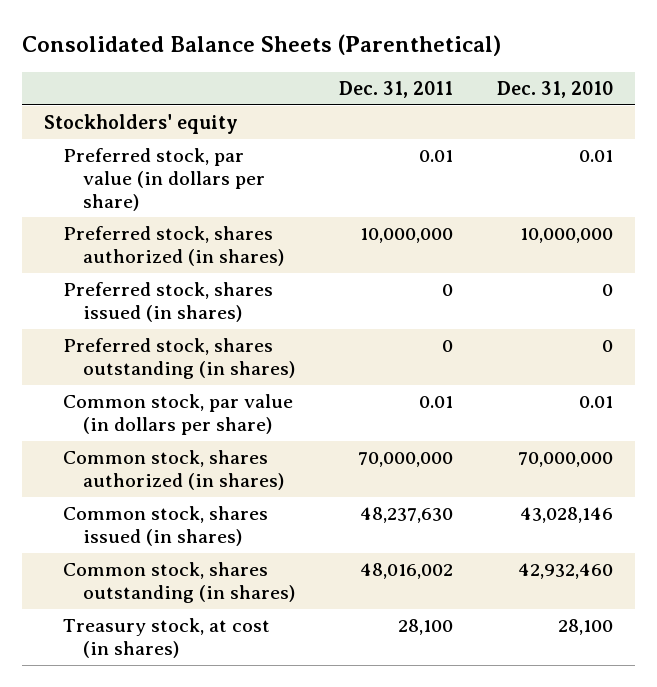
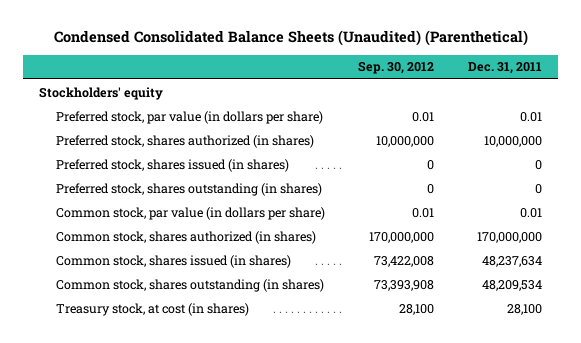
[21,34,501,57] Consolidated Balance Sheets (Parenthetical) -> [53,30,528,47] Condensed Consolidated Balance Sheets (Unaudited) (Parenthetical)
[497,81,614,99] Dec. 31, 2010 -> none
none -> [358,61,435,75] Sep. 30, 2012
[358,452,454,468] 70,000,000 -> [476,231,542,243] 170,000,000
[360,507,454,524] 48,237,630 -> [481,255,542,267] 48,237,634
[360,563,454,580] 48,016,002 -> [481,279,542,291] 48,209,534

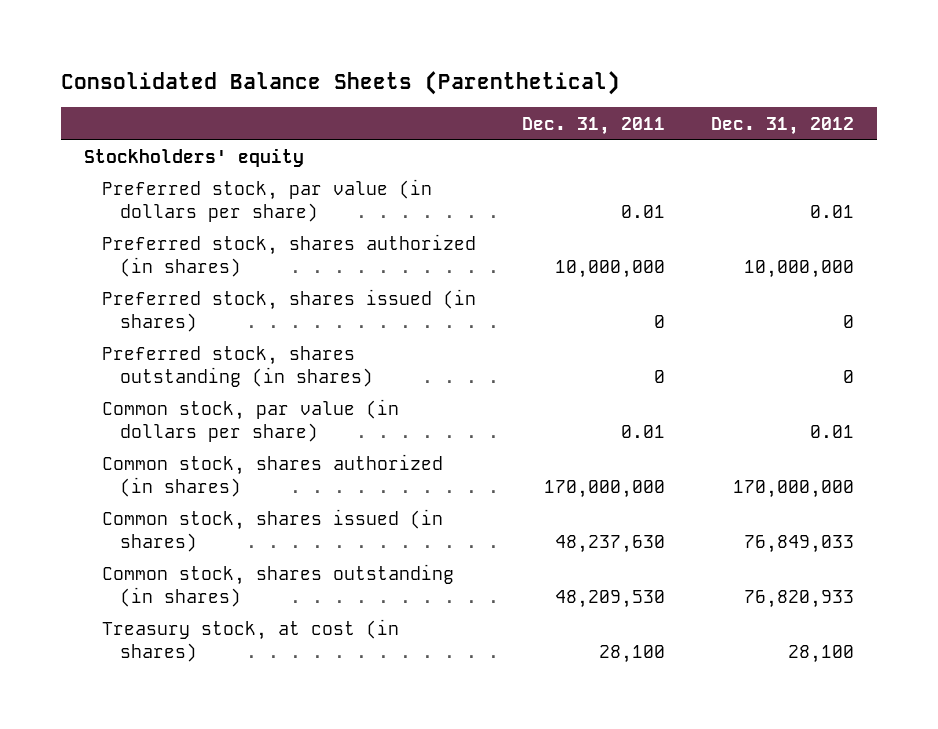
[53,30,528,47] Condensed Consolidated Balance Sheets (Unaudited) (Parenthetical) -> [61,71,621,96] Consolidated Balance Sheets (Parenthetical)
[358,61,435,75] Sep. 30, 2012 -> none
none -> [710,116,854,135] Dec. 31, 2012
[481,255,542,267] 48,237,634 -> [554,535,665,554] 48,237,630
[481,279,542,291] 48,209,534 -> [554,590,665,609] 48,209,530

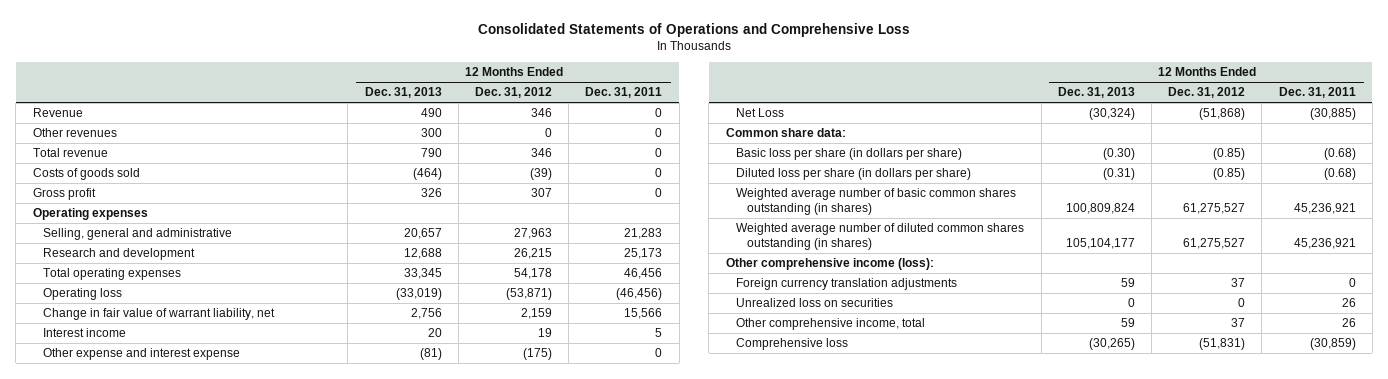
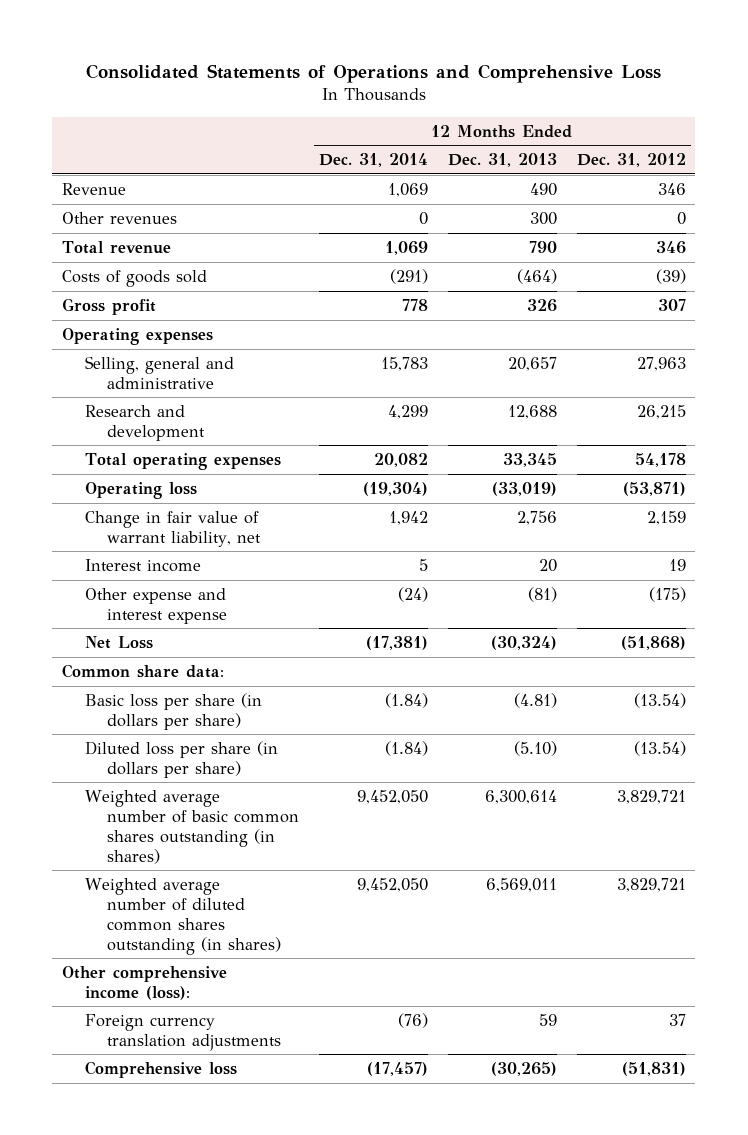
[585,87,663,99] Dec. 31, 2011 -> none
none -> [318,153,428,168] Dec. 31, 2014
[1102,148,1135,161] (0.30) -> [513,692,557,708] (4.81)
[1213,148,1246,161] (0.85) -> [633,692,686,708] (13.54)
[1102,168,1135,181] (0.31) -> [513,740,557,756] (5.10)
[1213,168,1246,181] (0.85) -> [633,740,686,756] (13.54)
[1065,203,1135,215] 100,809,824 -> [484,789,557,804] 6,300,614
[1183,203,1246,215] 61,275,527 -> [616,789,686,804] 3,829,721
[1065,238,1135,250] 105,104,177 -> [485,877,557,892] 6,569,011
[1183,238,1246,250] 61,275,527 -> [616,877,686,892] 3,829,721
[736,298,894,308] Unrealized loss on securities -> none
[736,318,926,331] Other comprehensive income, total -> none

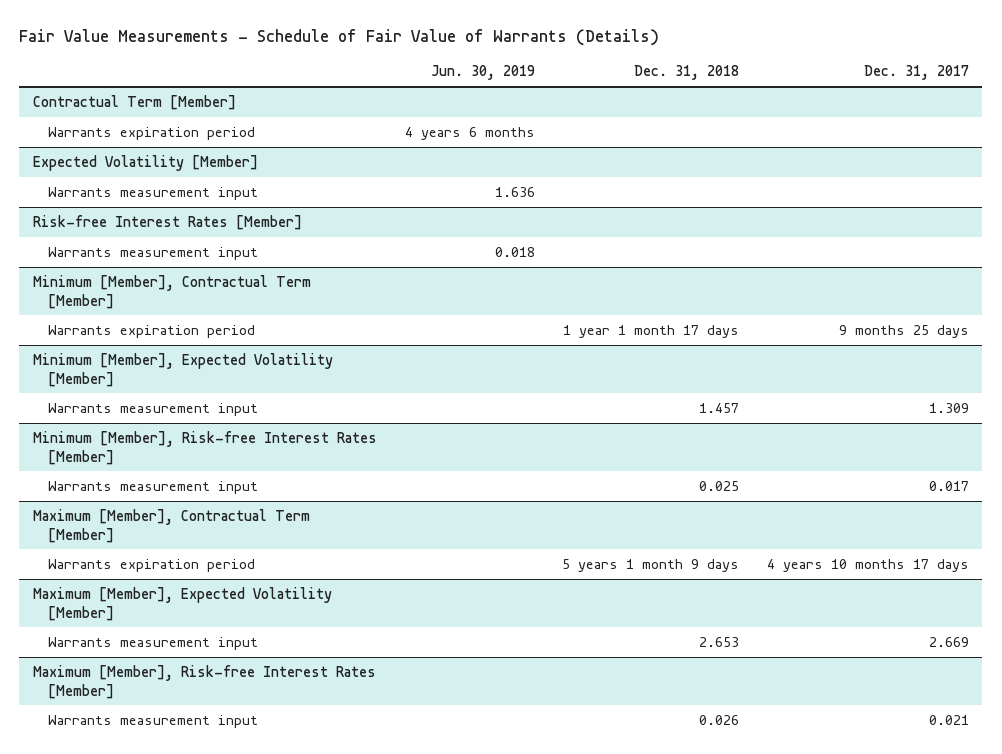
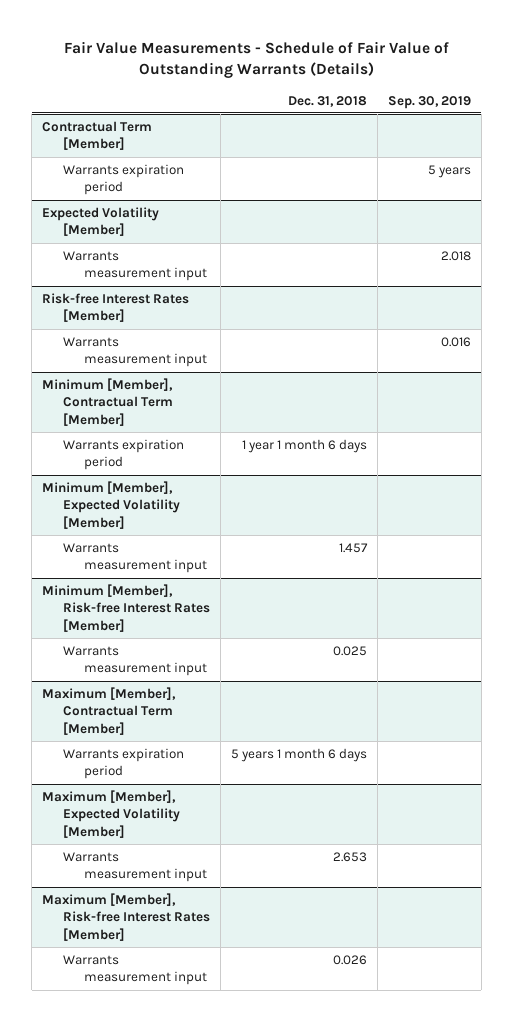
[19,29,660,47] Fair Value Measurements - Schedule of Fair Value of Warrants (Details) -> [63,40,449,79] Fair Value Measurements - Schedule of Fair Value of Outstanding Warrants (Details)
[430,65,535,81] Jun. 30, 2019 -> none
[863,65,969,81] Dec. 31, 2017 -> none
none -> [387,95,471,109] Sep. 30, 2019
[563,324,740,338] 1 year 1 month 17 days -> [241,438,367,453] 1 year 1 month 6 days
[562,558,740,572] 5 years 1 month 9 days -> [230,747,367,762] 5 years 1 month 6 days

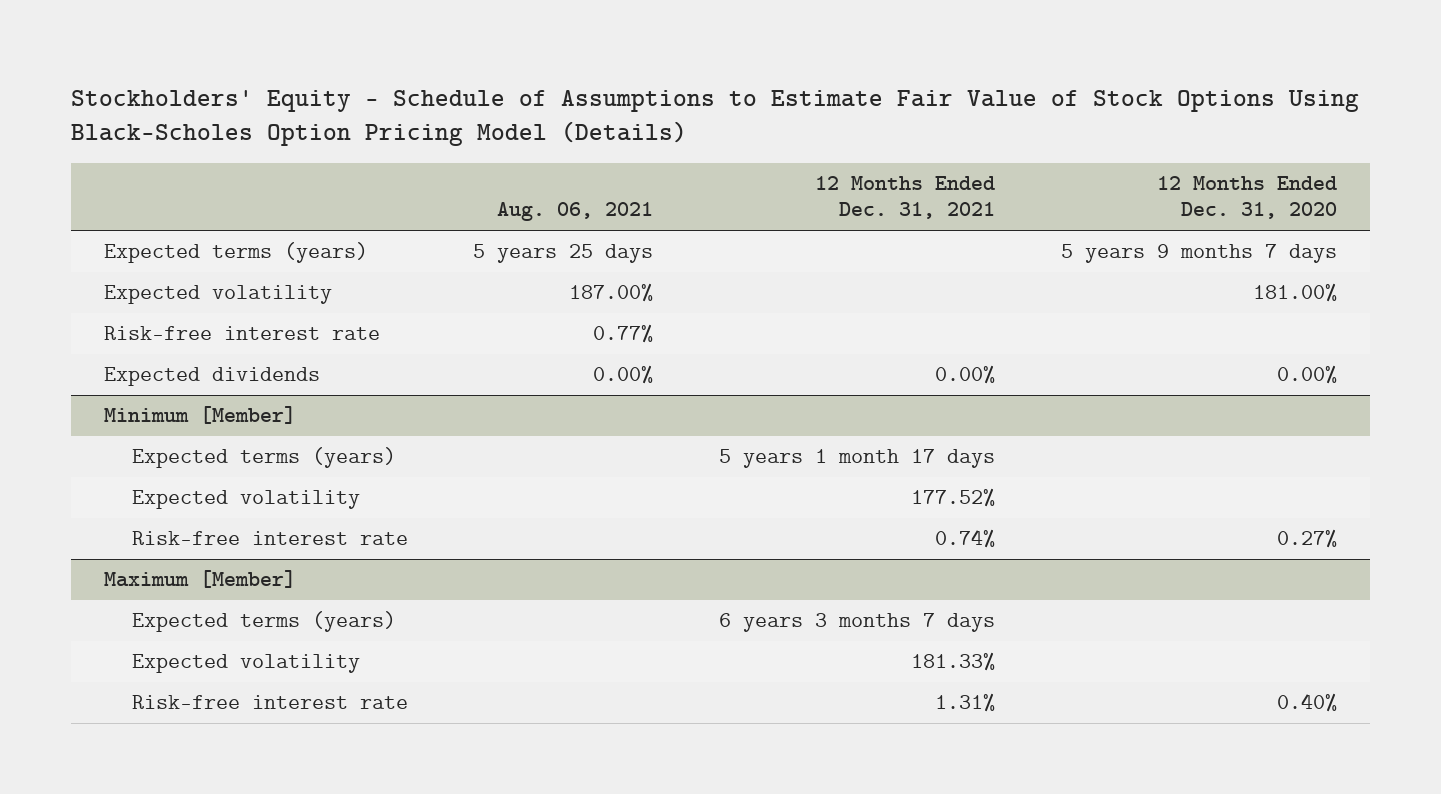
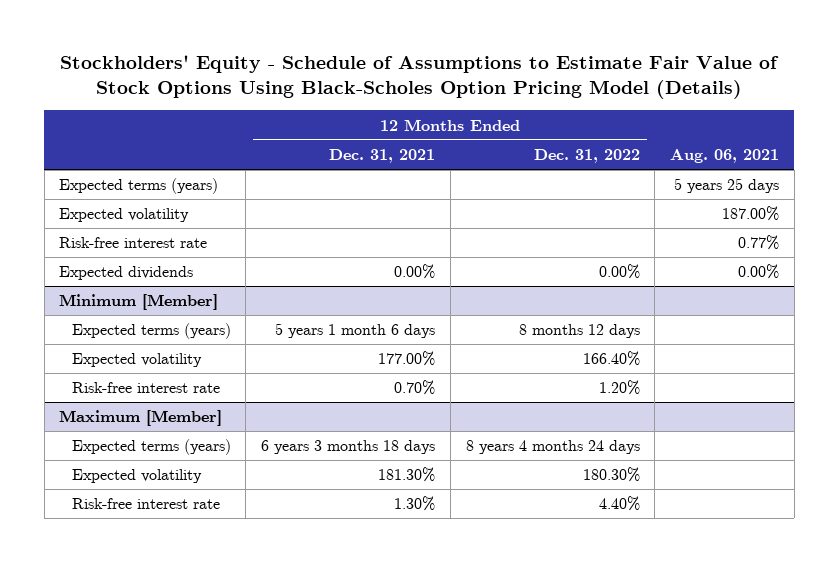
[1157,176,1338,220] 12 Months Ended Dec. 31, 2020 -> none
none -> [533,148,640,163] Dec. 31, 2022
[719,449,996,469] 5 years 1 month 17 days -> [275,323,436,339] 5 years 1 month 6 days
[911,488,996,508] 177.52% -> [378,351,436,367] 177.00%
[935,529,996,549] 0.74% -> [394,380,436,396] 0.70%
[719,613,996,633] 6 years 3 months 7 days -> [261,440,436,455] 6 years 3 months 18 days
[911,652,996,672] 181.33% -> [378,467,436,483] 181.30%
[935,693,996,713] 1.31% -> [394,496,436,512] 1.30%

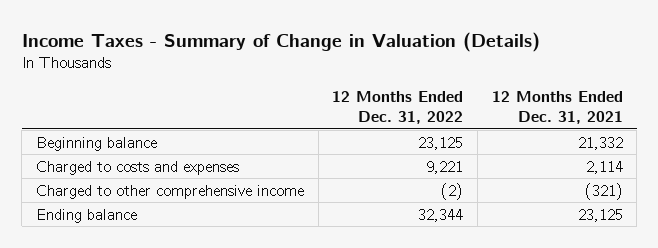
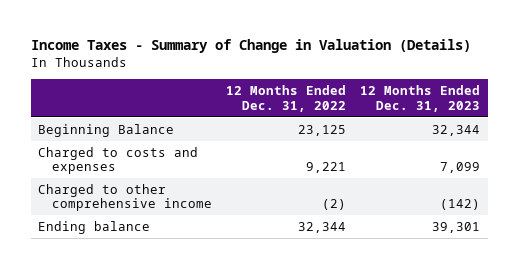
[491,91,623,125] 12 Months Ended Dec. 31, 2021 -> none
none -> [360,85,481,112] 12 Months Ended Dec. 31, 2023
[35,136,157,151] Beginning balance -> [38,123,175,137] Beginning Balance

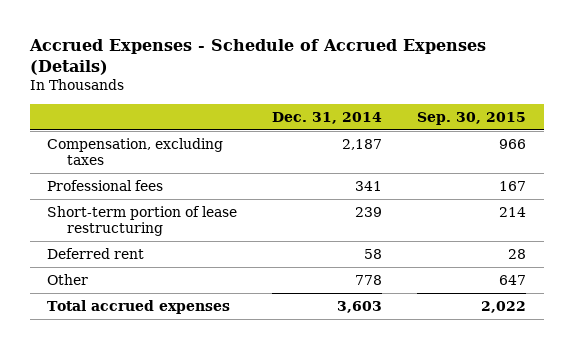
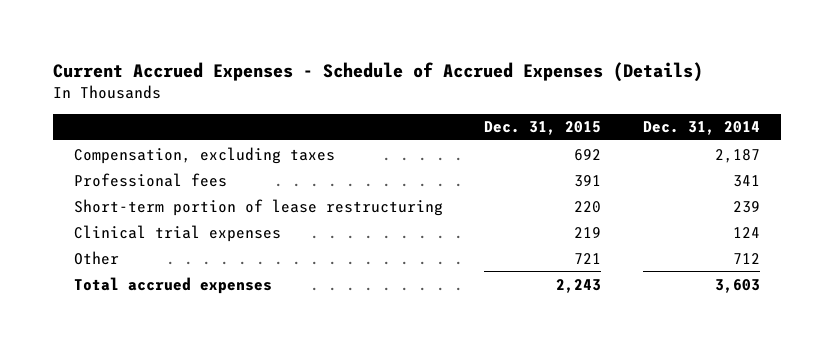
[28,38,486,75] Accrued Expenses - Schedule of Accrued Expenses (Details) -> [52,61,703,82] Current Accrued Expenses - Schedule of Accrued Expenses (Details)
[417,111,527,125] Sep. 30, 2015 -> none
none -> [484,121,602,136] Dec. 31, 2015
[47,247,145,259] Deferred rent -> none
none -> [73,224,281,242] Clinical trial expenses
[355,274,383,285] 778 -> [732,252,760,264] 712

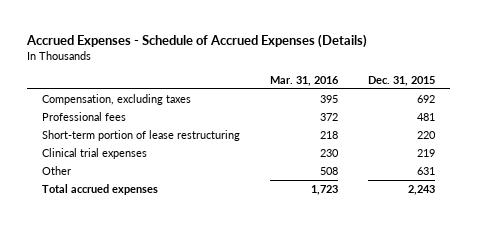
[52,61,703,82] Current Accrued Expenses - Schedule of Accrued Expenses (Details) -> [26,33,368,48] Accrued Expenses - Schedule of Accrued Expenses (Details)
[642,121,760,136] Dec. 31, 2014 -> none
none -> [269,75,339,86] Mar. 31, 2016
[574,174,602,187] 391 -> [416,112,435,121] 481
[574,252,602,264] 721 -> [416,166,435,175] 631

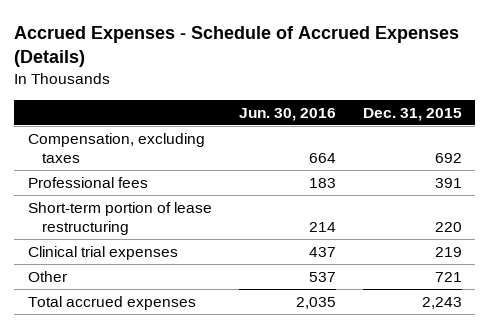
[269,75,339,86] Mar. 31, 2016 -> none
none -> [238,107,336,121] Jun. 30, 2016
[416,112,435,121] 481 -> [434,177,462,188] 391
[416,166,435,175] 631 -> [434,271,462,282] 721

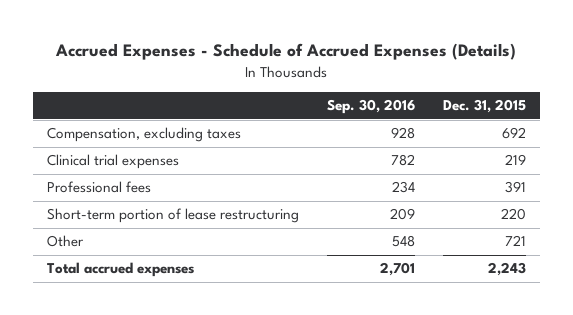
[238,107,336,121] Jun. 30, 2016 -> none
none -> [326,99,415,115] Sep. 30, 2016
[27,245,178,260] Clinical trial expenses -> [46,154,179,170] Clinical trial expenses

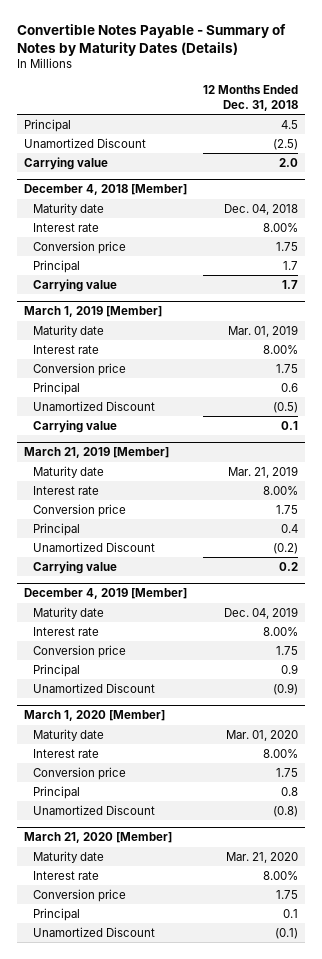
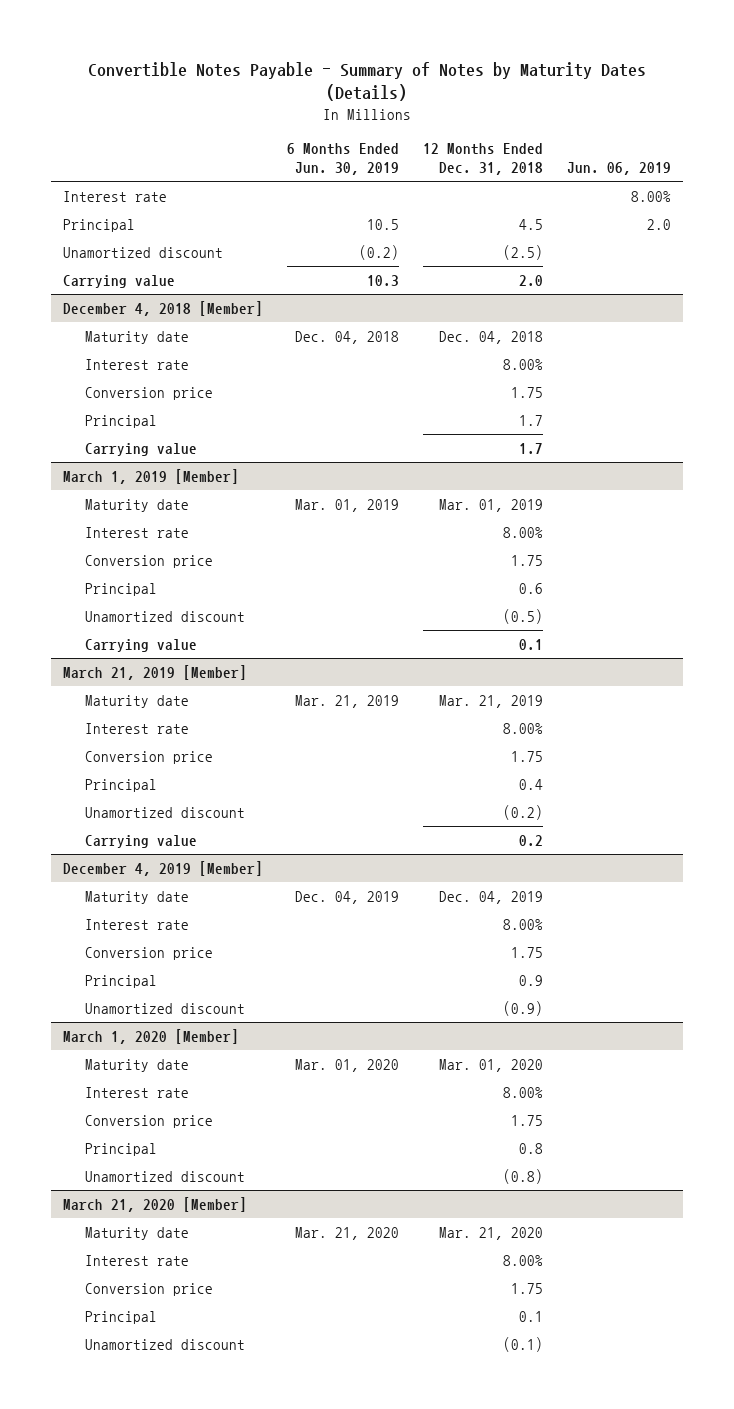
none -> [287,143,400,176] 6 Months Ended Jun. 30, 2019
none -> [567,162,672,176] Jun. 06, 2019
none -> [63,191,168,203] Interest rate
[24,137,147,148] Unamortized Discount -> [63,247,224,259] Unamortized discount
[32,400,155,411] Unamortized Discount -> [85,611,246,623] Unamortized discount
[32,541,155,552] Unamortized Discount -> [85,807,246,819] Unamortized discount
[32,682,155,693] Unamortized Discount -> [85,1003,246,1015] Unamortized discount
[32,804,155,815] Unamortized Discount -> [85,1171,246,1183] Unamortized discount
[32,926,155,937] Unamortized Discount -> [85,1339,246,1351] Unamortized discount

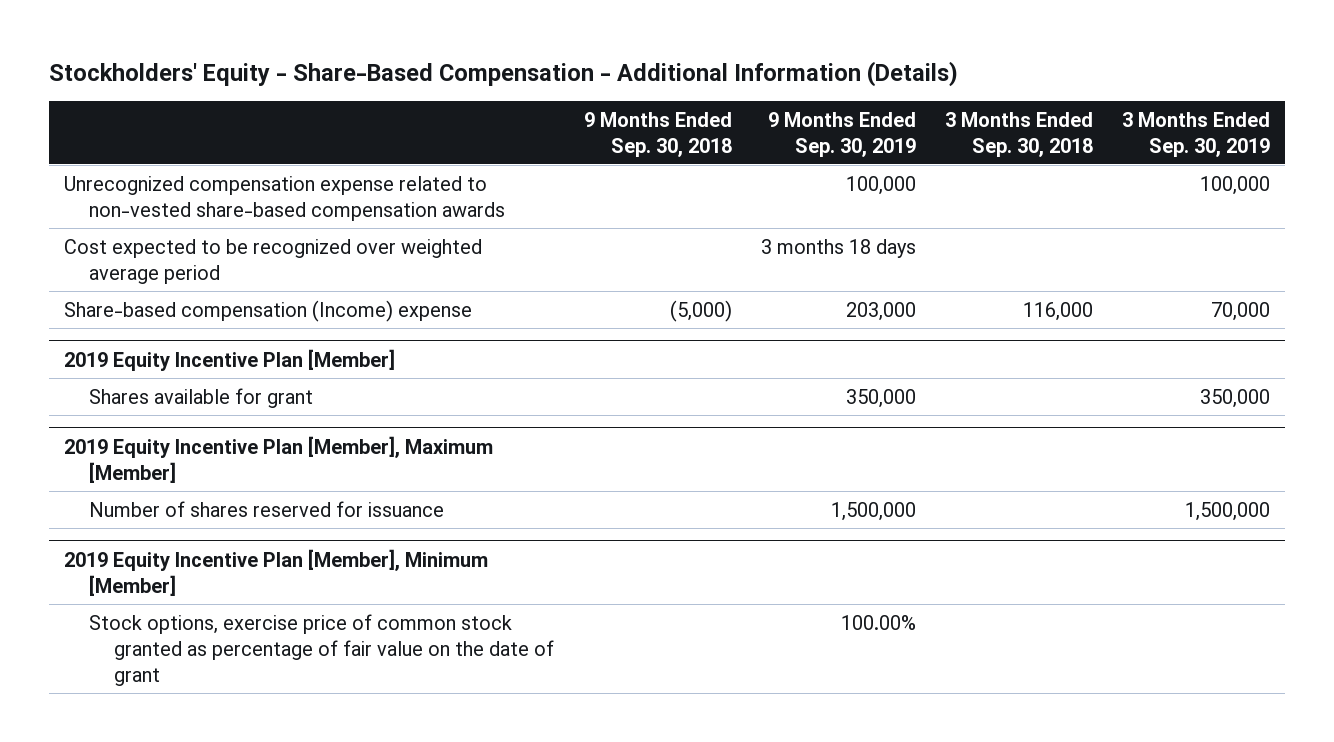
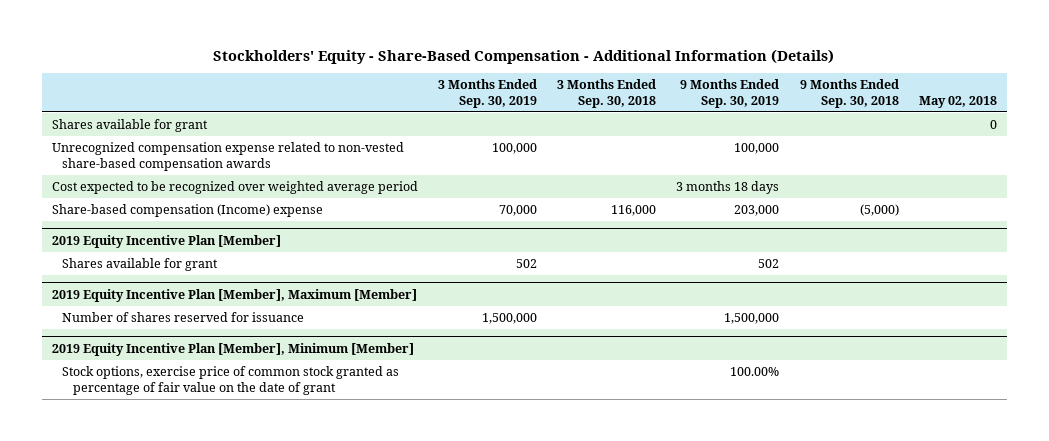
none -> [919,96,998,109] May 02, 2018
none -> [51,118,208,132] Shares available for grant
[845,388,916,408] 350,000 -> [758,258,780,268] 502
[1200,388,1271,408] 350,000 -> [515,258,537,268] 502

